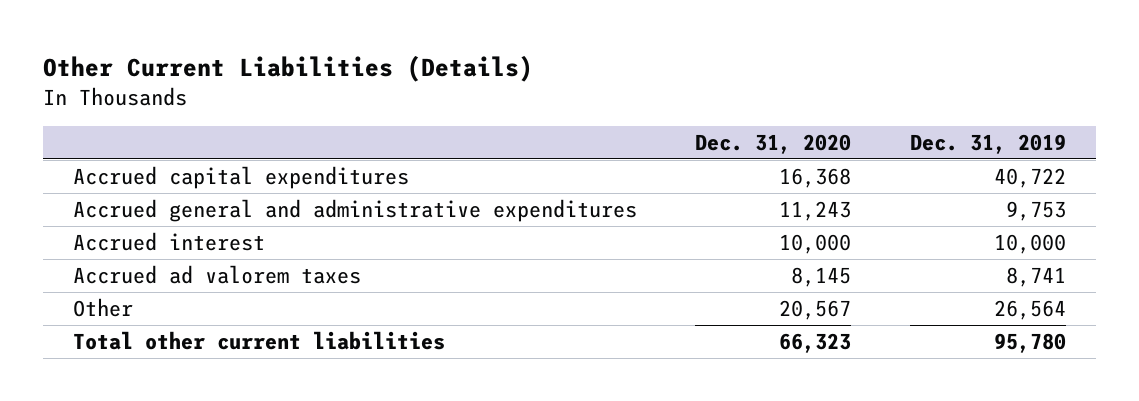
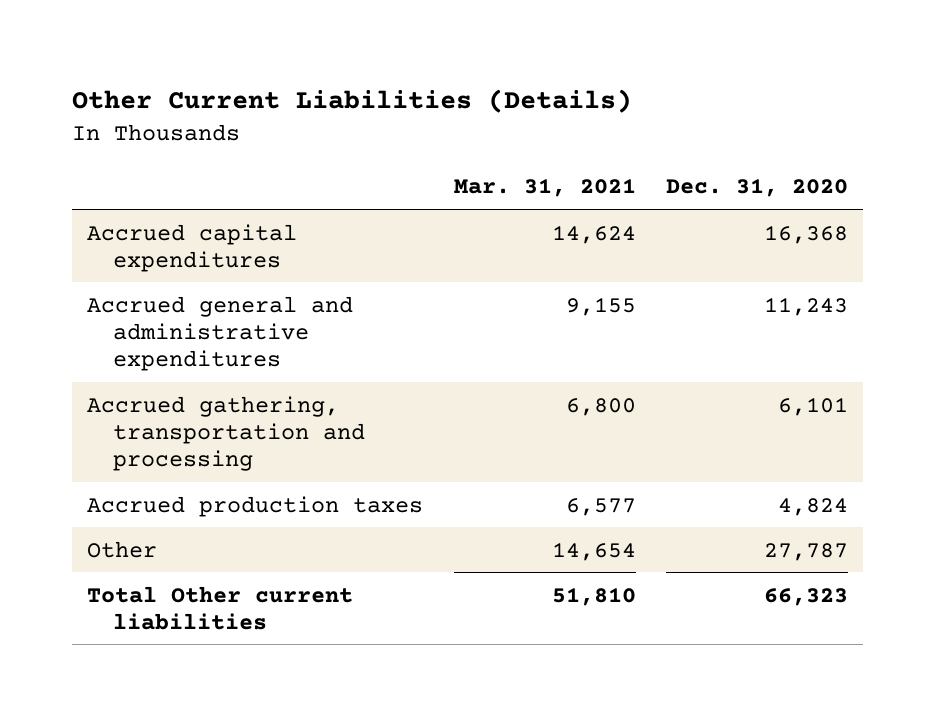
[910,133,1067,154] Dec. 31, 2019 -> none
none -> [453,178,636,198] Mar. 31, 2021
[72,231,265,251] Accrued interest -> none
none -> [87,395,366,471] Accrued gathering, transportation and processing
[72,264,361,284] Accrued ad valorem taxes -> [87,495,424,517] Accrued production taxes
[791,266,852,287] 8,145 -> [778,497,849,516] 4,824
[779,299,852,320] 20,567 -> [764,542,849,561] 27,787
[72,330,445,350] Total other current liabilities -> [87,585,354,630] Total Other current liabilities

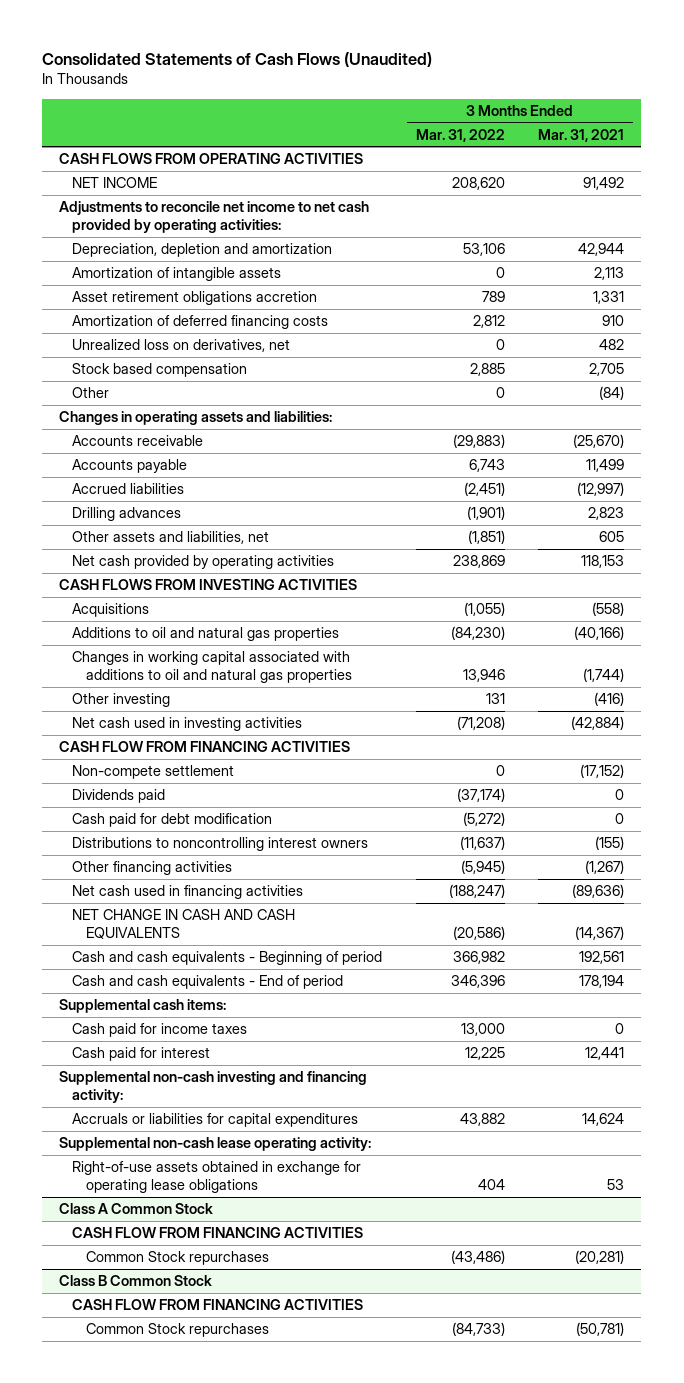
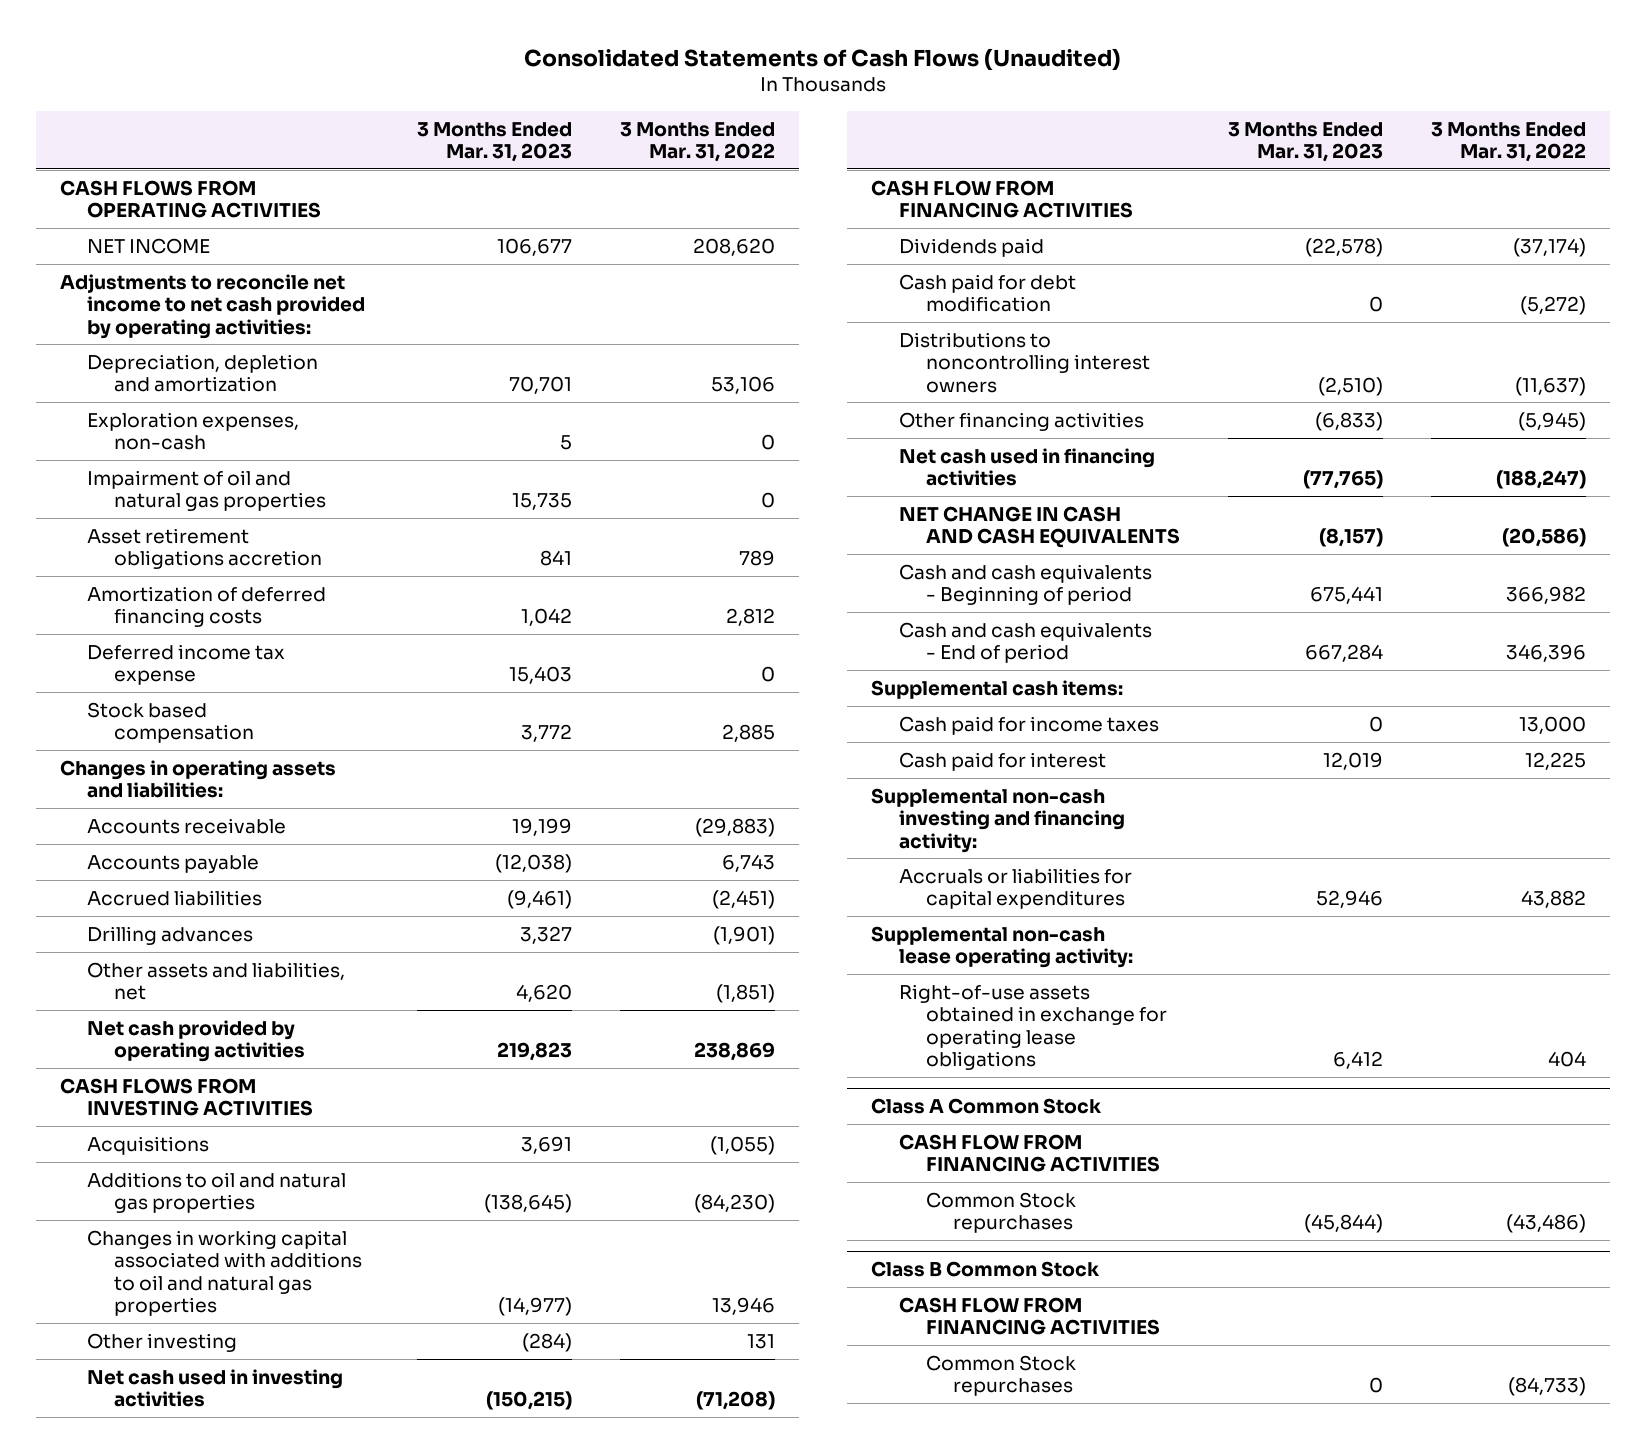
[538,128,625,142] Mar. 31, 2021 -> none
none -> [416,121,572,162] 3 Months Ended Mar. 31, 2023
[72,267,282,282] Amortization of intangible assets -> none
none -> [87,411,300,451] Exploration expenses, non-cash
none -> [87,469,327,512] Impairment of oil and natural gas properties
[72,339,291,353] Unrealized loss on derivatives, net -> none
none -> [87,643,286,686] Deferred income tax expense
[72,387,110,399] Other -> none
[72,765,235,780] Non-compete settlement -> none

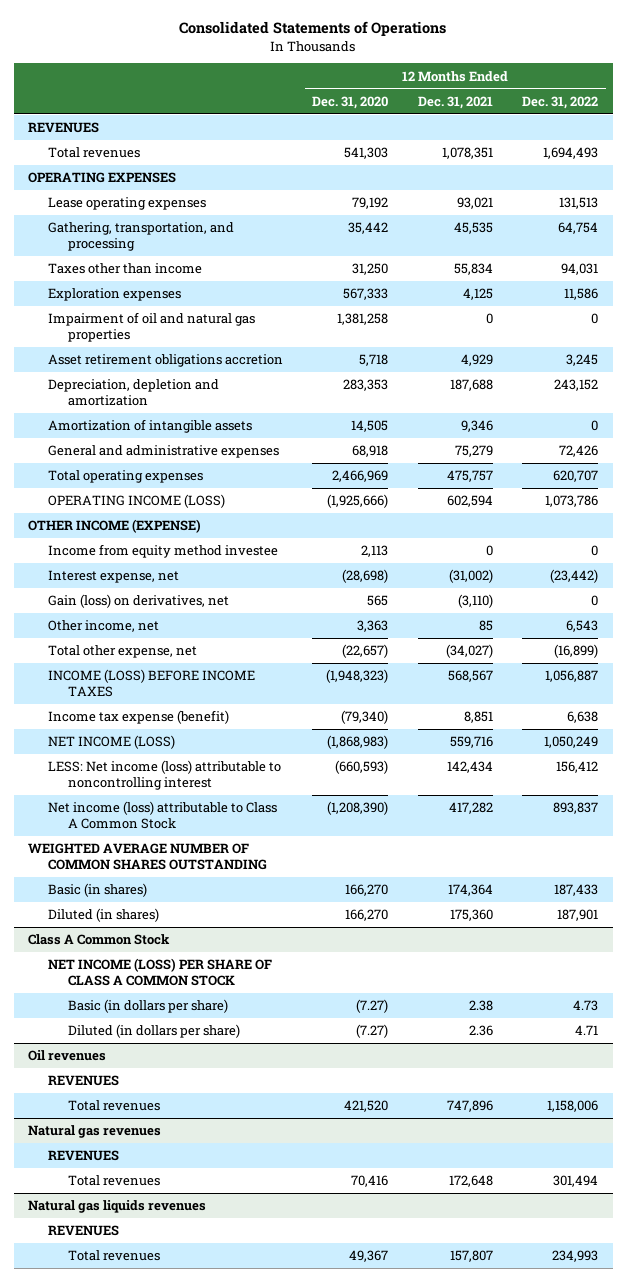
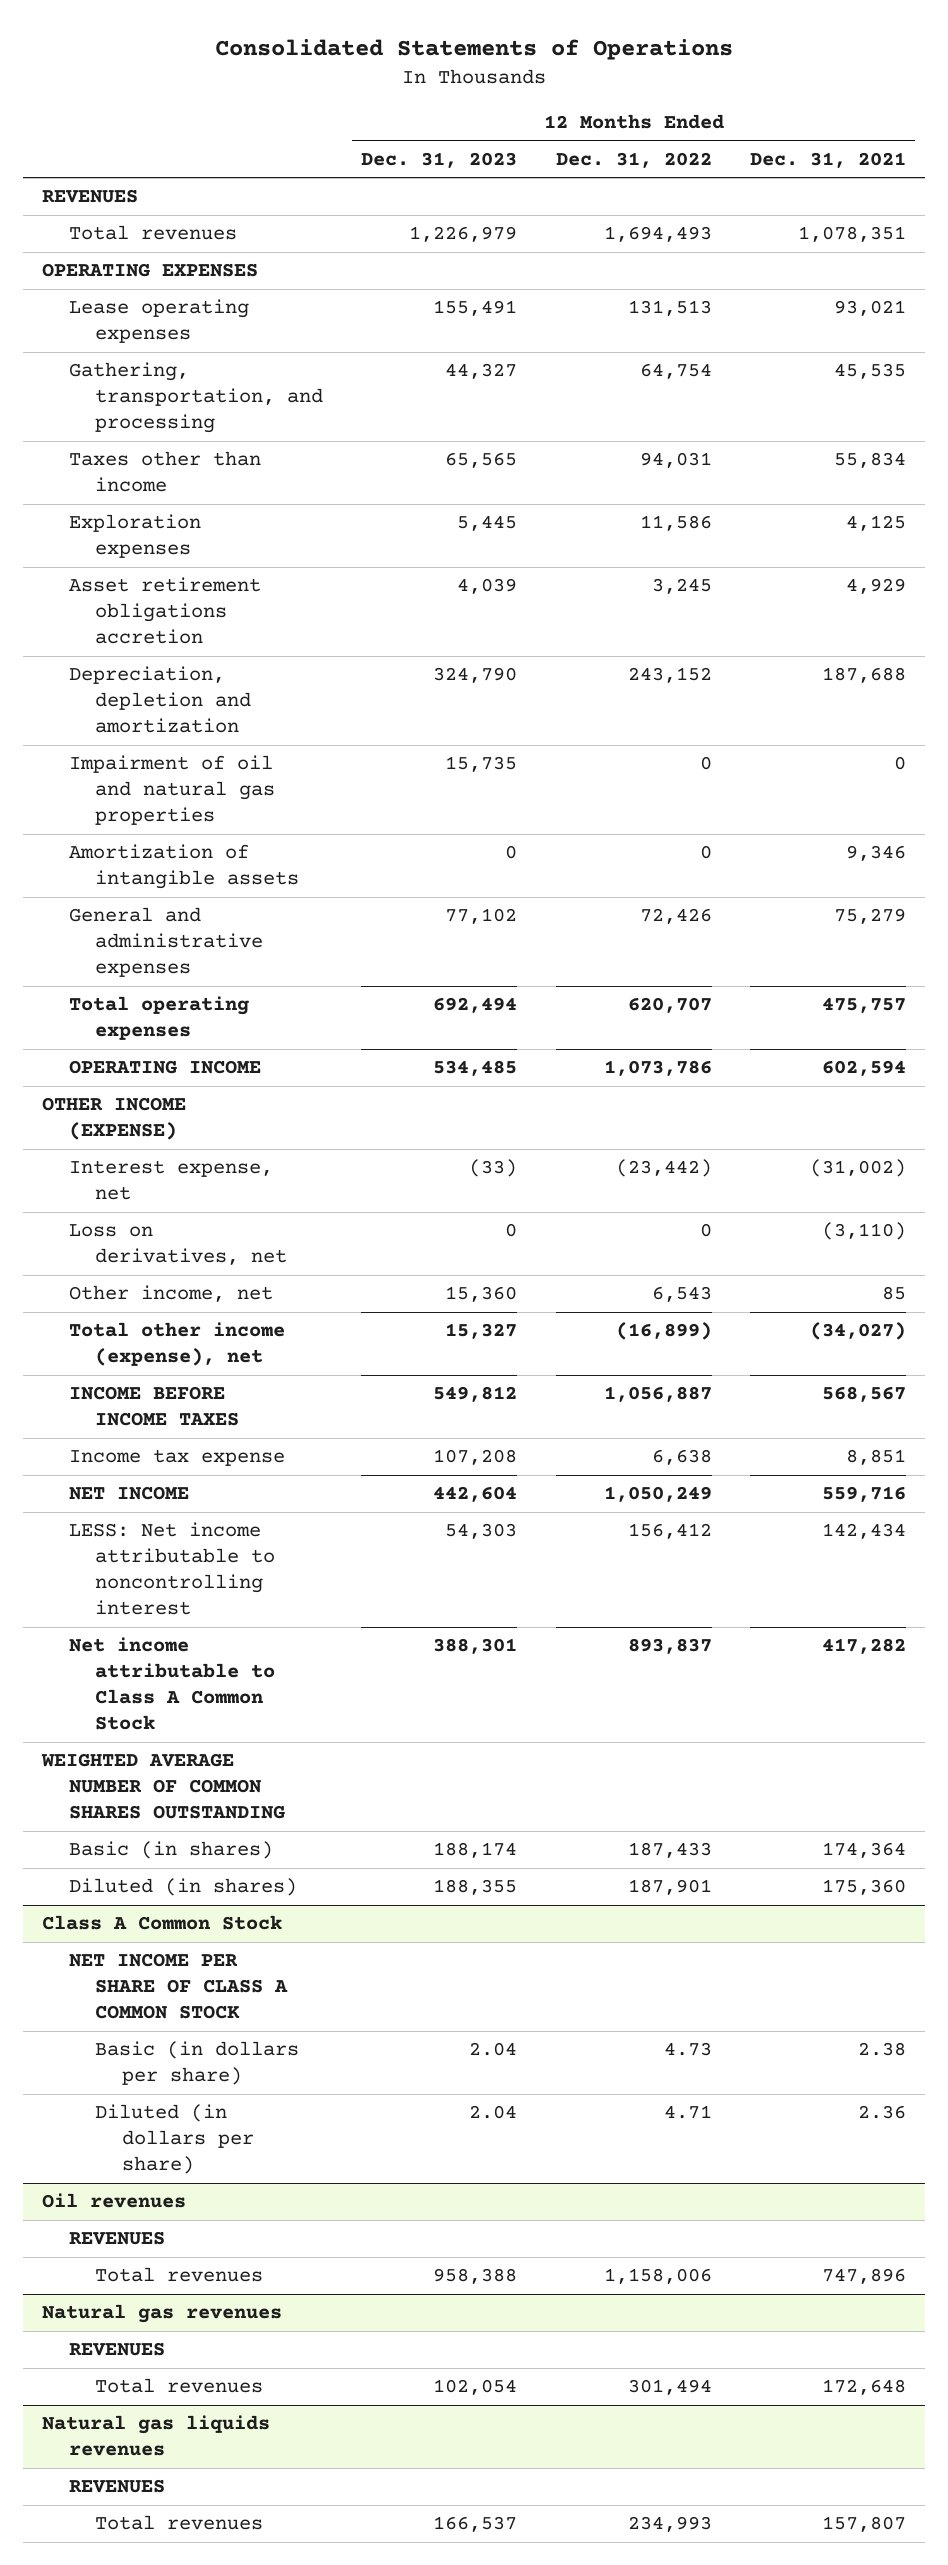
[312,95,389,109] Dec. 31, 2020 -> none
none -> [361,151,518,168] Dec. 31, 2023
[48,312,256,343] Impairment of oil and natural gas properties -> [68,755,276,826] Impairment of oil and natural gas properties
[48,494,226,509] OPERATING INCOME (LOSS) -> [68,1060,261,1075] OPERATING INCOME
[48,544,279,559] Income from equity method investee -> none
[48,594,230,609] Gain (loss) on derivatives, net -> [68,1224,288,1266] Loss on derivatives, net
[48,645,198,659] Total other expense, net -> [68,1322,285,1367] Total other income (expense), net
[48,669,256,698] INCOME (LOSS) BEFORE INCOME TAXES -> [68,1386,240,1427] INCOME BEFORE INCOME TAXES
[48,710,230,725] Income tax expense (benefit) -> [68,1449,285,1467] Income tax expense
[48,735,176,750] NET INCOME (LOSS) -> [68,1486,189,1501] NET INCOME
[48,760,282,791] LESS: Net income (loss) attributable to noncontrolling interest -> [68,1522,276,1616] LESS: Net income attributable to noncontrolling interest
[48,801,278,830] Net income (loss) attributable to Class A Common Stock -> [68,1637,276,1731] Net income attributable to Class A Common Stock
[48,958,273,987] NET INCOME (LOSS) PER SHARE OF CLASS A COMMON STOCK -> [68,1953,289,2020] NET INCOME PER SHARE OF CLASS A COMMON STOCK

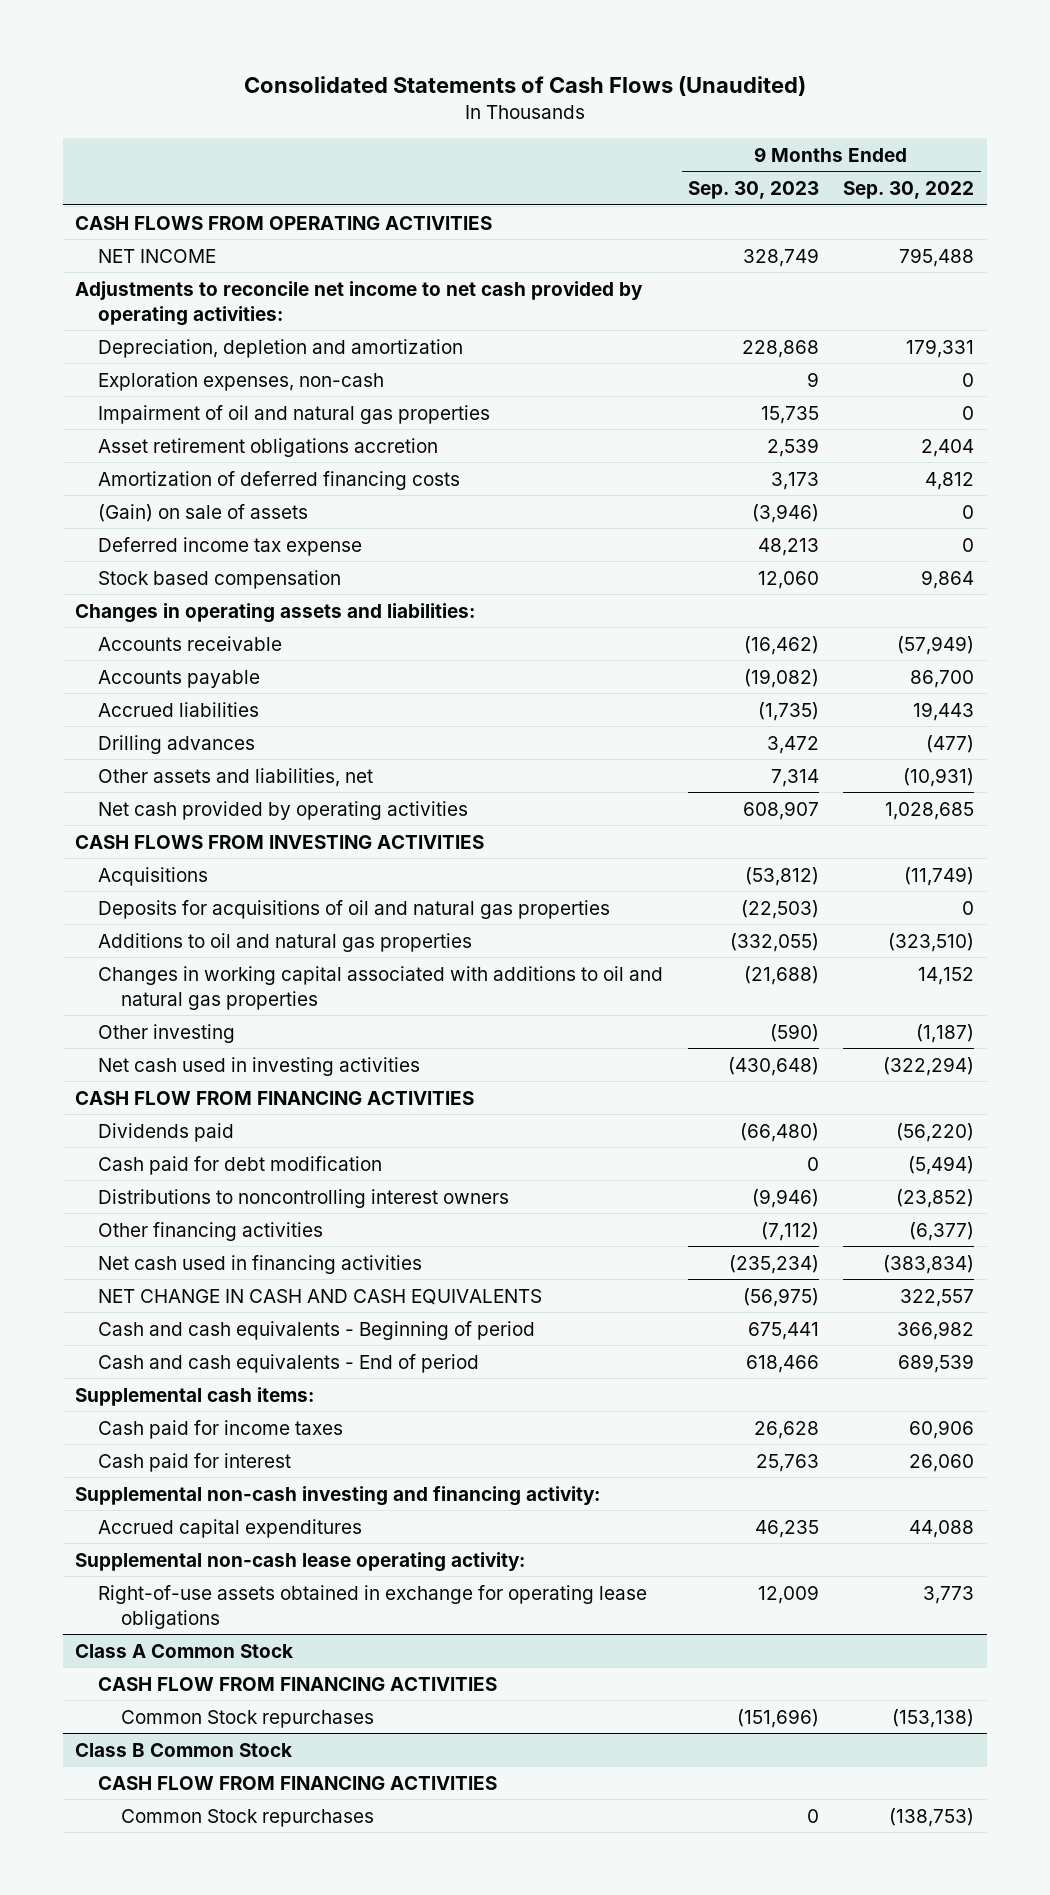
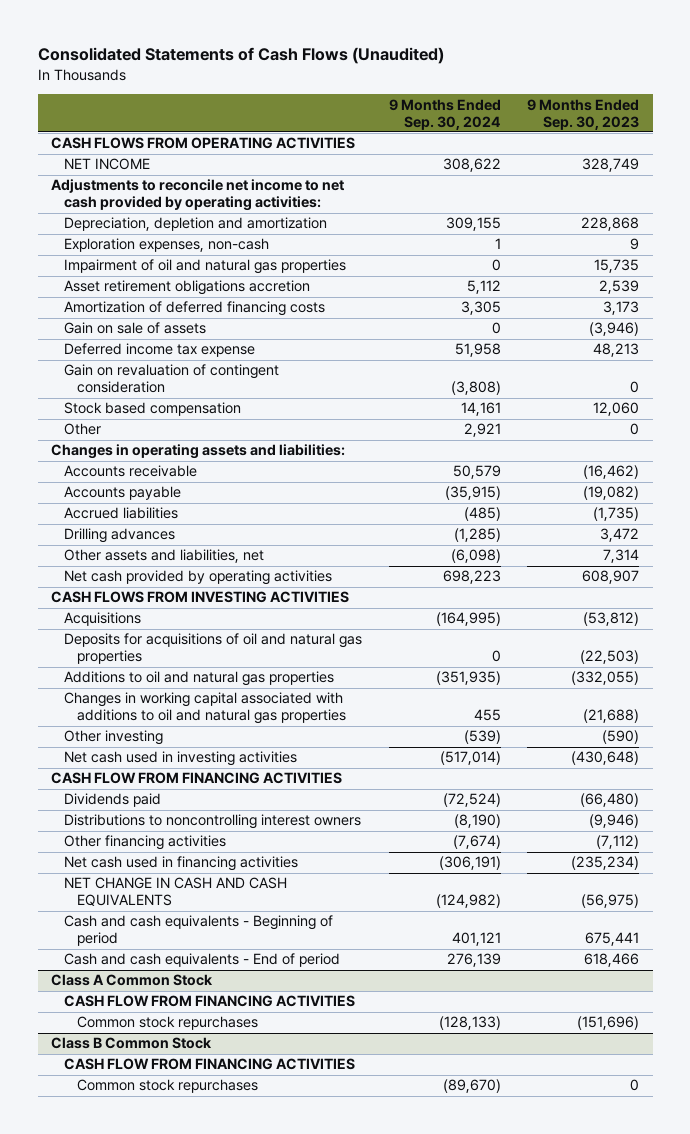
[843,180,975,199] Sep. 30, 2022 -> none
none -> [388,98,501,130] 9 Months Ended Sep. 30, 2024
[98,503,309,522] (Gain) on sale of assets -> [64,322,207,335] Gain on sale of assets
none -> [64,364,280,394] Gain on revaluation of contingent consideration
none -> [64,423,102,436] Other
[98,1155,383,1175] Cash paid for debt modification -> none
[75,1386,315,1406] Supplemental cash items: -> none
[98,1419,344,1439] Cash paid for income taxes -> none
[98,1452,292,1472] Cash paid for interest -> none
[75,1485,601,1506] Supplemental non-cash investing and financing activity: -> none
[98,1518,363,1538] Accrued capital expenditures -> none
[75,1551,526,1572] Supplemental non-cash lease operating activity: -> none
[98,1584,648,1629] Right-of-use assets obtained in exchange for operating lease obligations -> none
[120,1709,374,1728] Common Stock repurchases -> [77,1016,259,1031] Common stock repurchases
[120,1808,374,1827] Common Stock repurchases -> [77,1079,259,1094] Common stock repurchases

